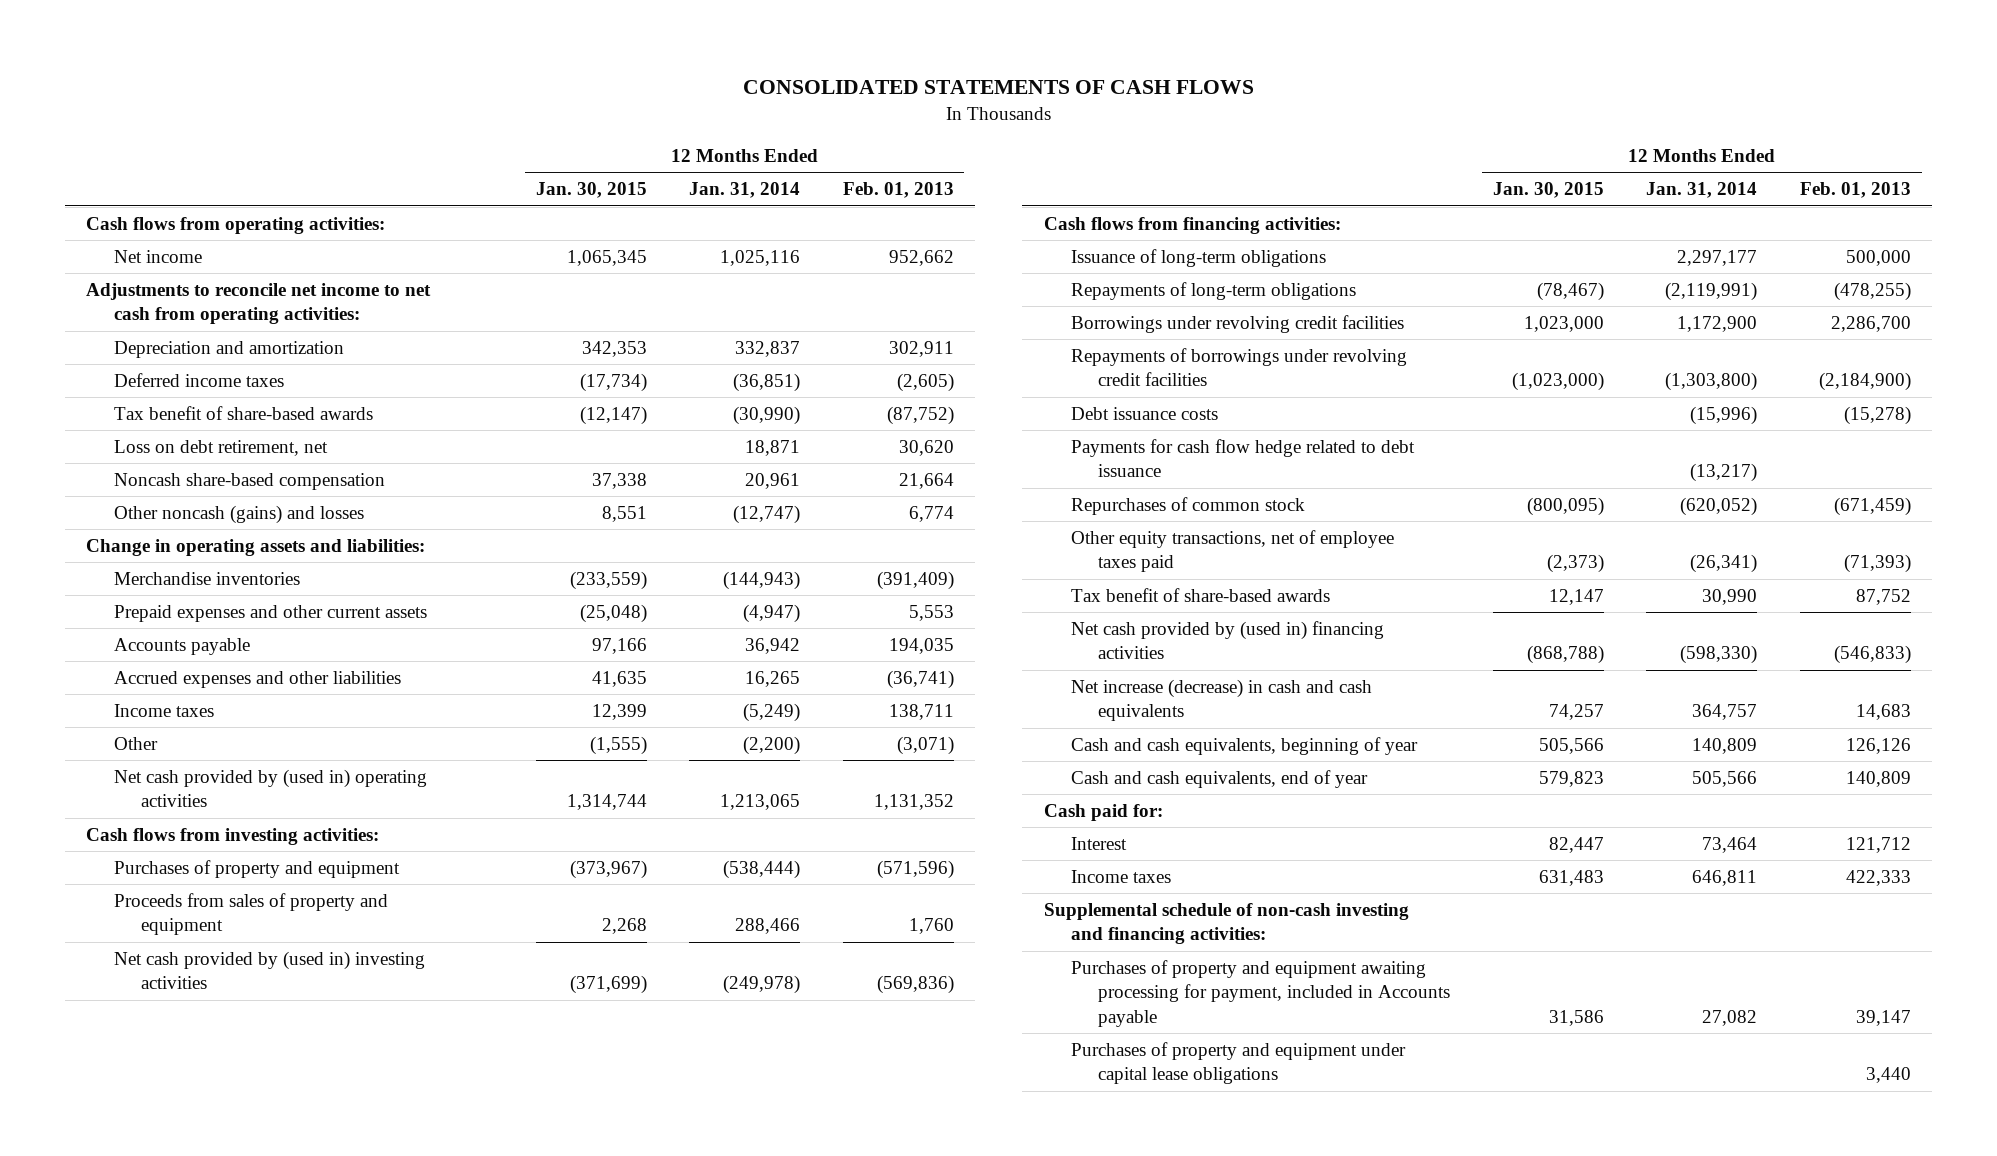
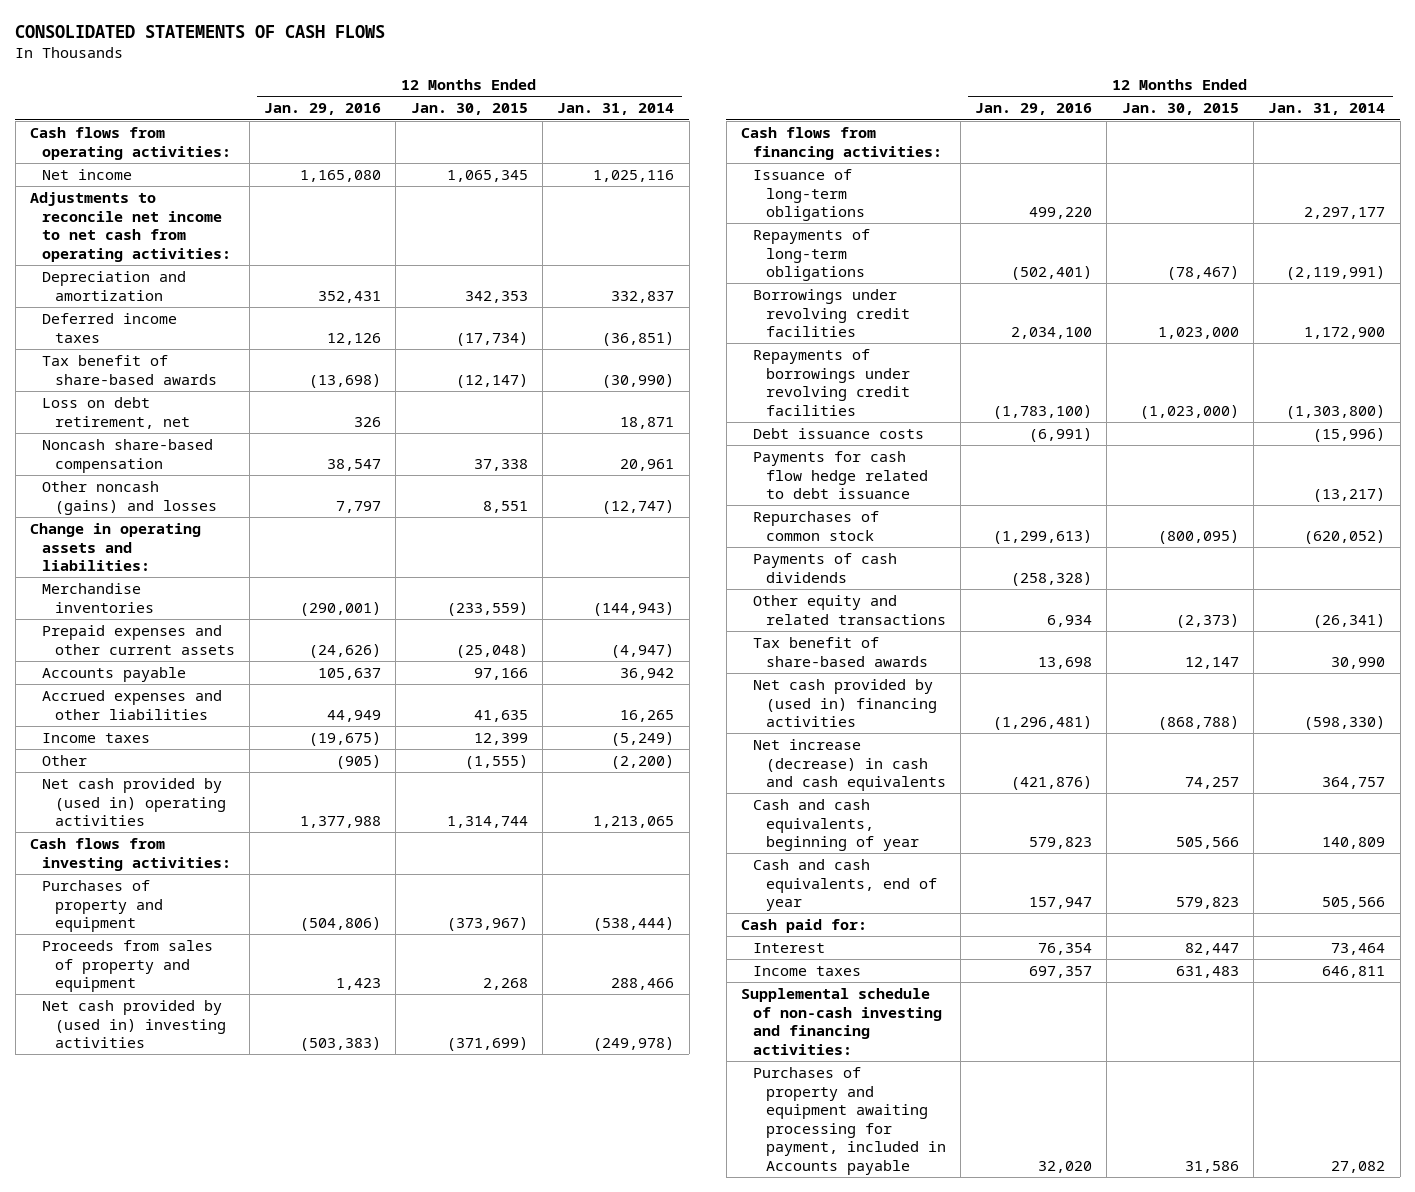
[842,182,954,199] Feb. 01, 2013 -> none
none -> [264,103,382,116] Jan. 29, 2016
none -> [753,552,898,583] Payments of cash dividends
[1070,529,1394,573] Other equity transactions, net of employee taxes paid -> [753,594,946,625] Other equity and related transactions
[1070,1041,1406,1085] Purchases of property and equipment under capital lease obligations -> none

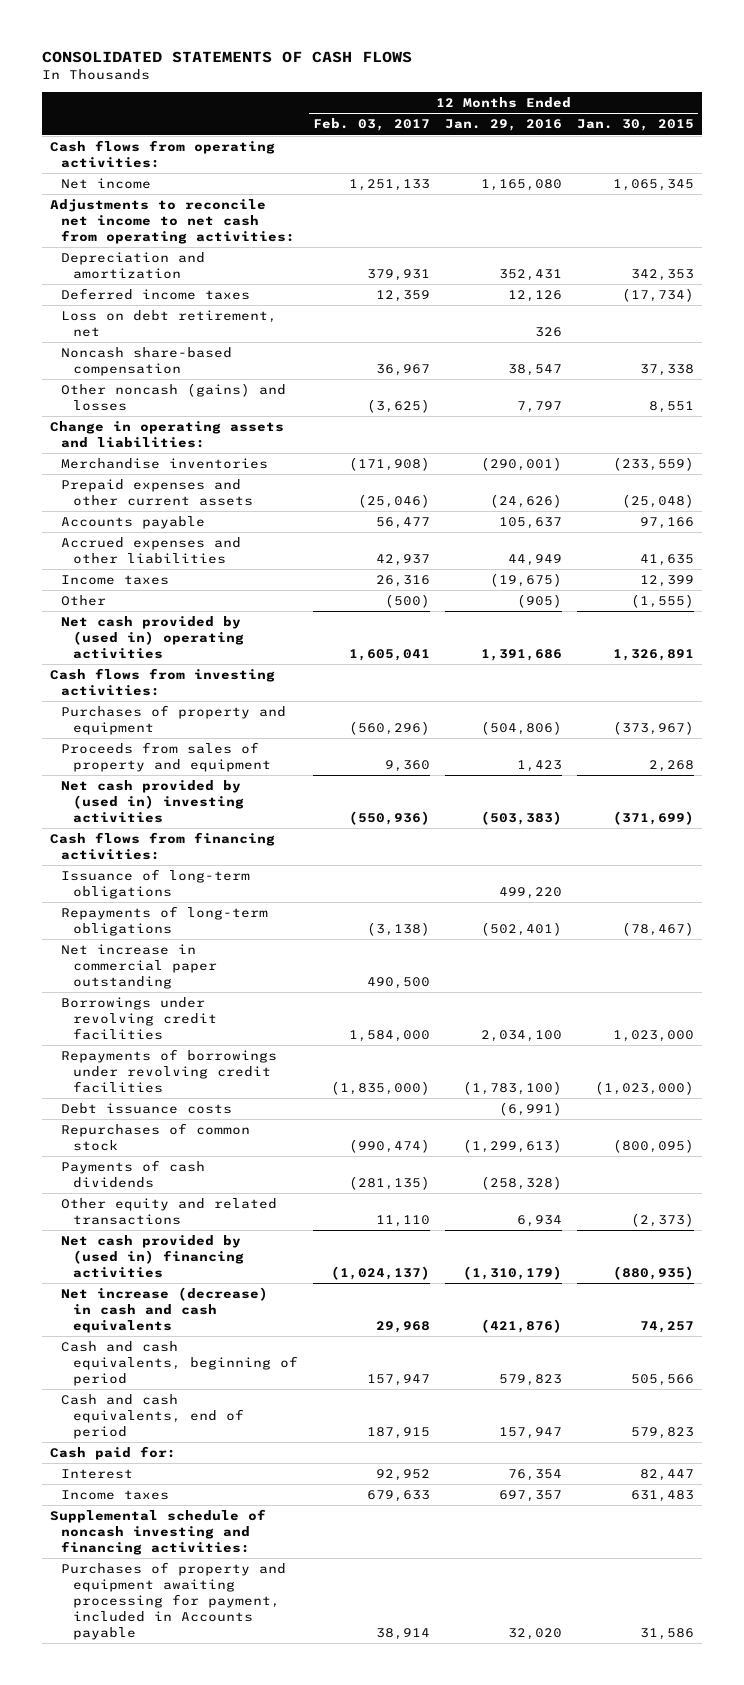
[557,103,675,116] Jan. 31, 2014 -> none
none -> [312,118,430,132] Feb. 03, 2017
[42,354,217,385] Tax benefit of share-based awards -> none
[300,816,382,829] 1,377,988 -> [481,648,563,661] 1,391,686
[446,816,528,829] 1,314,744 -> [613,648,695,661] 1,326,891
none -> [61,944,217,989] Net increase in commercial paper outstanding
[753,450,928,500] Payments for cash flow hedge related to debt issuance -> none
[753,636,928,667] Tax benefit of share-based awards -> none
[993,716,1093,731] (1,296,481) -> [463,1265,563,1280] (1,310,179)
[1157,716,1239,731] (868,788) -> [613,1265,695,1280] (880,935)
[753,798,919,852] Cash and cash equivalents, beginning of year -> [61,1341,298,1386] Cash and cash equivalents, beginning of period
[753,858,937,912] Cash and cash equivalents, end of year -> [61,1394,244,1439] Cash and cash equivalents, end of period
[740,987,943,1055] Supplemental schedule of non-cash investing and financing activities: -> [49,1509,266,1555] Supplemental schedule of noncash investing and financing activities:

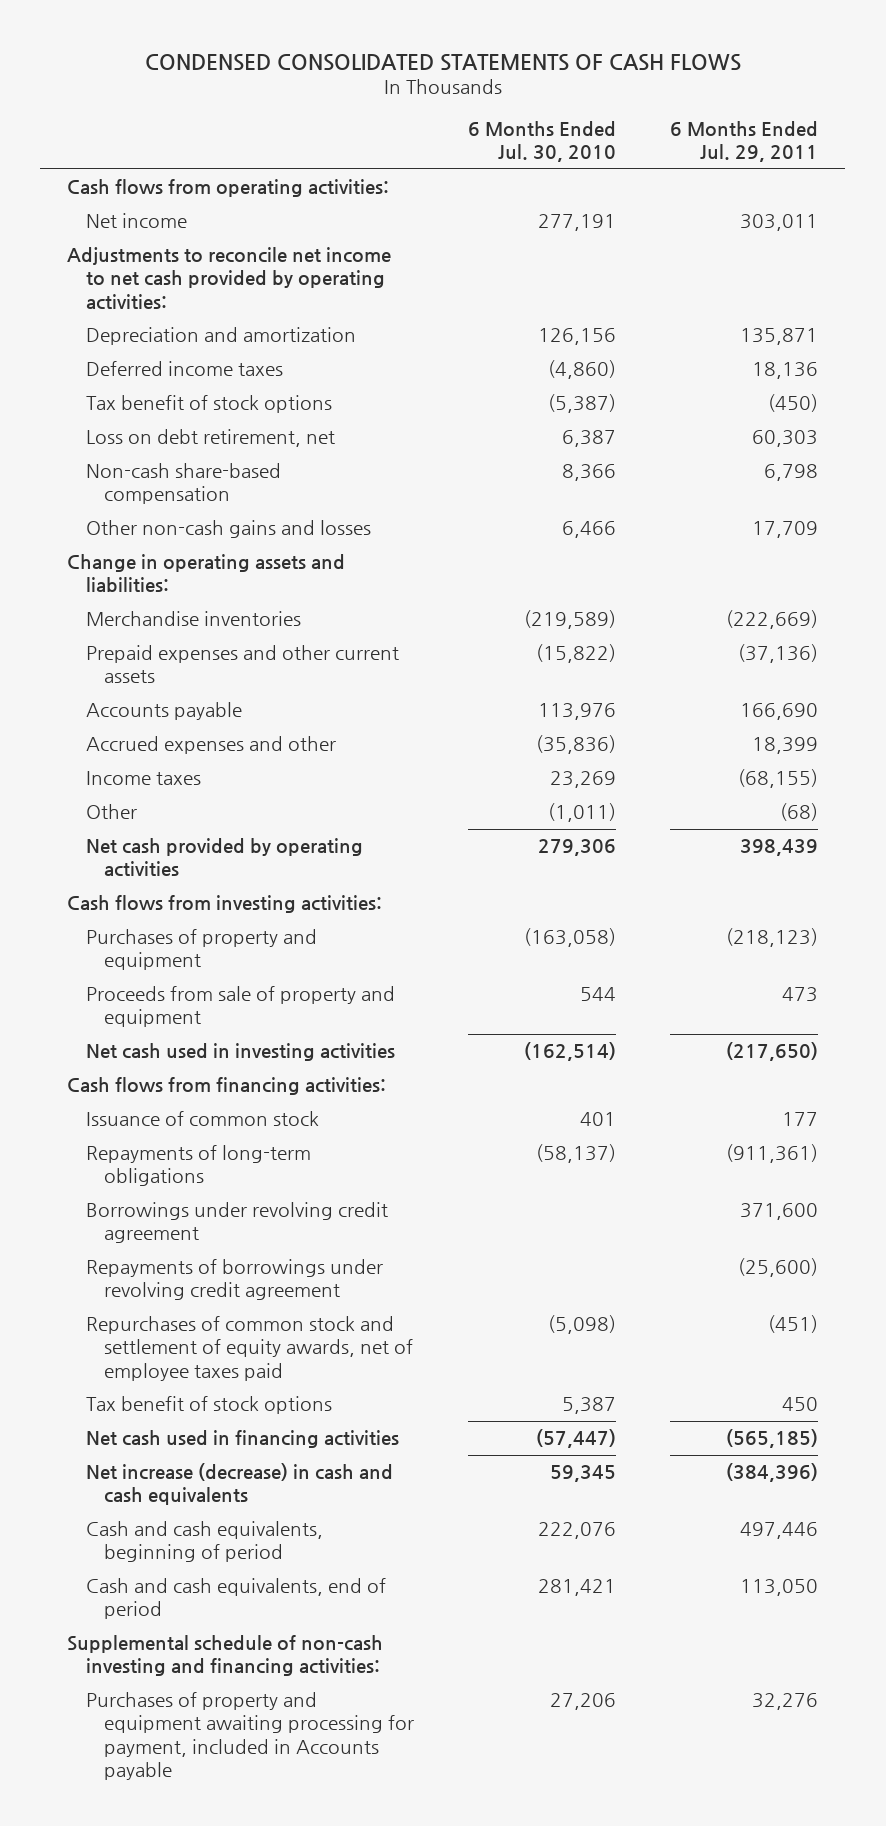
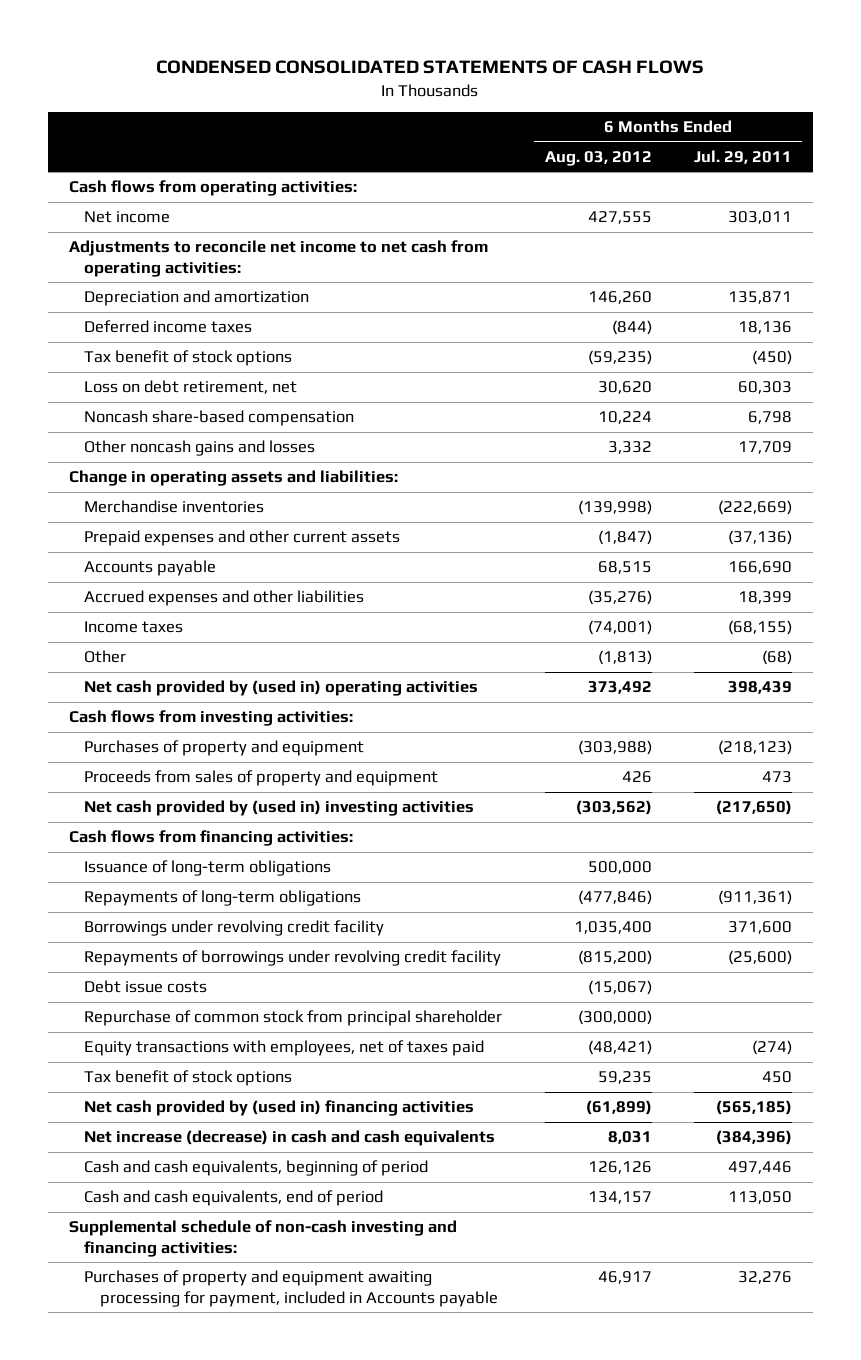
[467,120,616,163] 6 Months Ended Jul. 30, 2010 -> none
none -> [544,150,652,166] Aug. 03, 2012
[67,247,392,310] Adjustments to reconcile net income to net cash provided by operating activities: -> [69,240,489,277] Adjustments to reconcile net income to net cash from operating activities:
[85,463,281,505] Non-cash share-based compensation -> [84,410,355,427] Noncash share-based compensation
[85,520,371,539] Other non-cash gains and losses -> [84,440,316,457] Other noncash gains and losses
[85,736,336,755] Accrued expenses and other -> [84,590,365,607] Accrued expenses and other liabilities
[85,838,363,878] Net cash provided by operating activities -> [84,680,479,697] Net cash provided by (used in) operating activities
[85,986,395,1028] Proceeds from sale of property and equipment -> [84,770,439,787] Proceeds from sales of property and equipment
[85,1043,395,1062] Net cash used in investing activities -> [84,800,475,817] Net cash provided by (used in) investing activities
[85,1111,319,1127] Issuance of common stock -> none
none -> [84,860,332,877] Issuance of long-term obligations
[85,1316,413,1381] Repurchases of common stock and settlement of equity awards, net of employee taxes paid -> none
[85,1202,388,1244] Borrowings under revolving credit agreement -> [84,920,385,937] Borrowings under revolving credit facility
[85,1259,383,1301] Repayments of borrowings under revolving credit agreement -> [84,950,502,967] Repayments of borrowings under revolving credit facility
none -> [84,980,208,994] Debt issue costs
none -> [84,1010,503,1027] Repurchase of common stock from principal shareholder
none -> [84,1040,485,1057] Equity transactions with employees, net of taxes paid
[85,1430,399,1449] Net cash used in financing activities -> [84,1100,475,1117] Net cash provided by (used in) financing activities

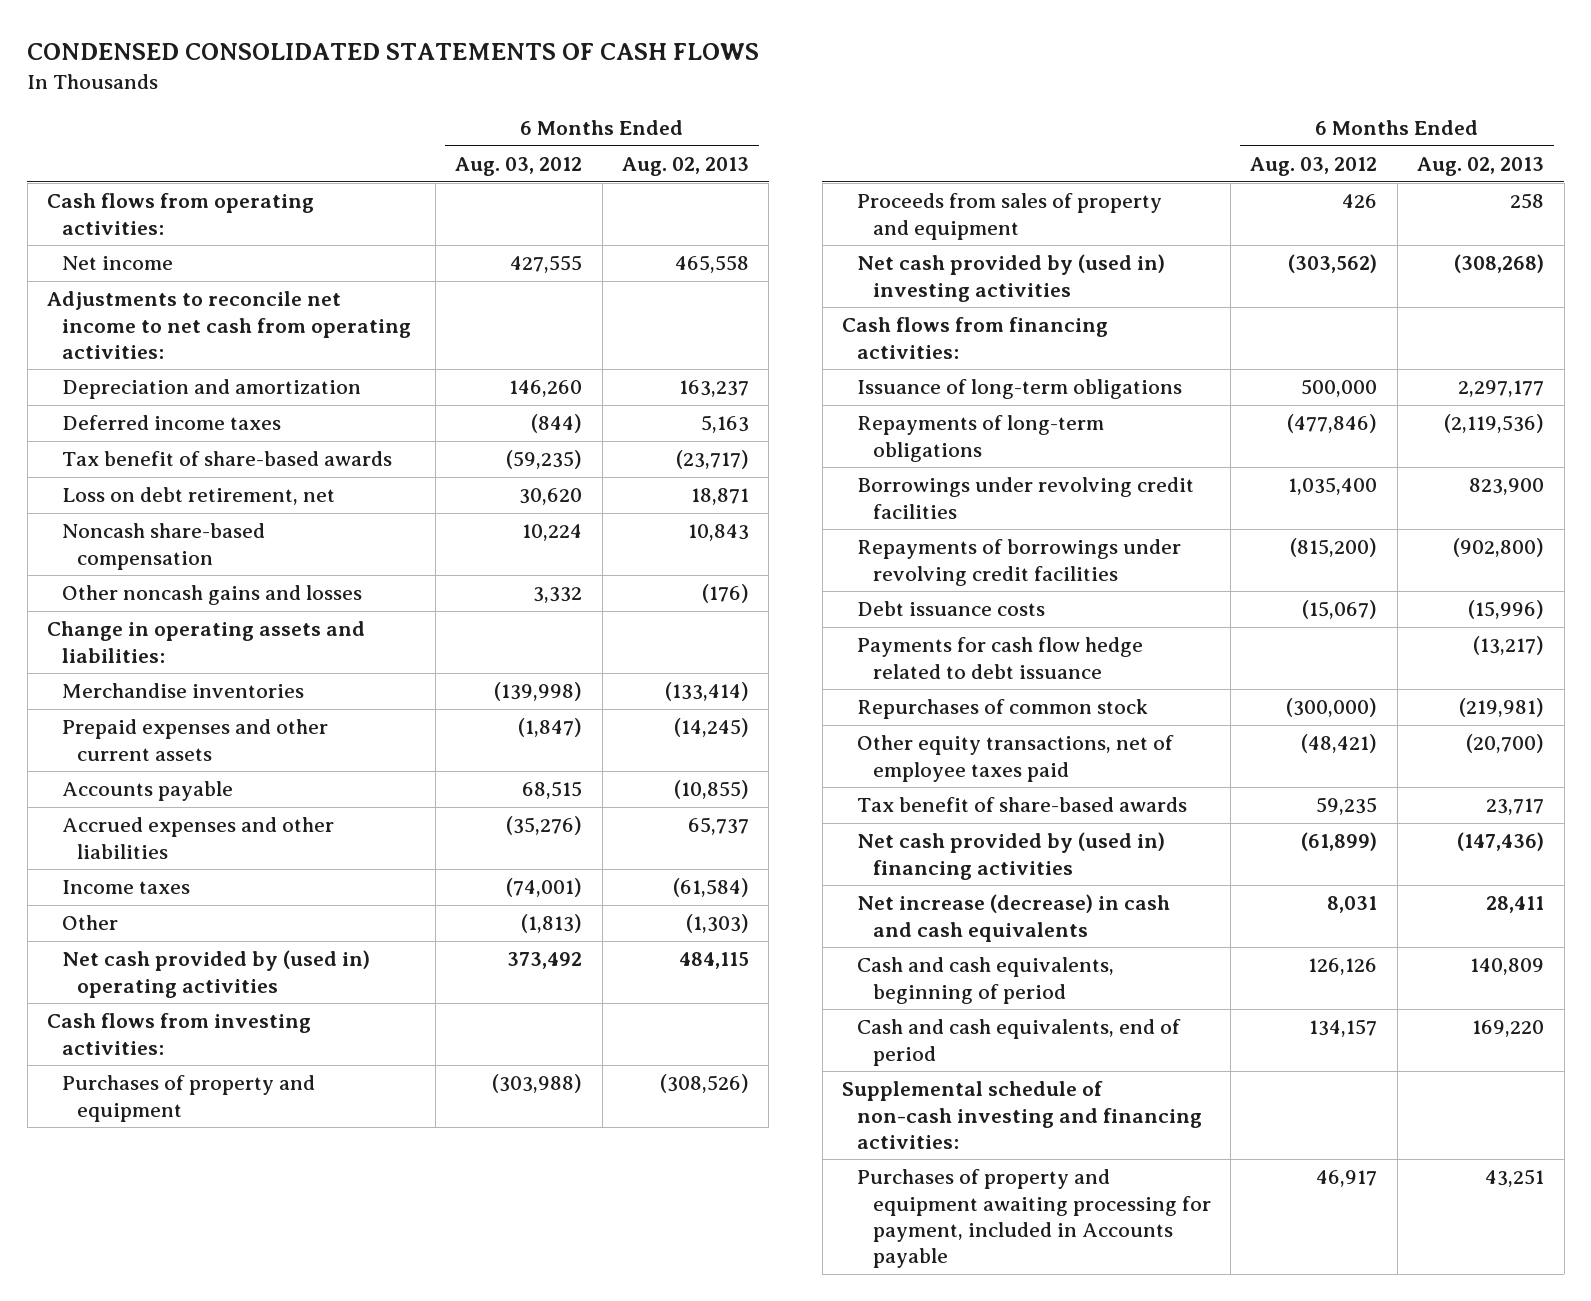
[693,149,792,164] Jul. 29, 2011 -> none
none -> [622,157,750,177] Aug. 02, 2013
[84,350,293,367] Tax benefit of stock options -> [62,451,393,467] Tax benefit of share-based awards
[84,920,385,937] Borrowings under revolving credit facility -> [857,477,1195,519] Borrowings under revolving credit facilities
[84,950,502,967] Repayments of borrowings under revolving credit facility -> [857,539,1182,586] Repayments of borrowings under revolving credit facilities
[84,980,208,994] Debt issue costs -> [857,601,1046,617] Debt issuance costs
none -> [857,637,1144,679] Payments for cash flow hedge related to debt issuance
[84,1010,503,1027] Repurchase of common stock from principal shareholder -> [857,699,1149,720] Repurchases of common stock
[84,1040,485,1057] Equity transactions with employees, net of taxes paid -> [857,735,1175,782] Other equity transactions, net of employee taxes paid
[84,1070,293,1087] Tax benefit of stock options -> [857,797,1188,813] Tax benefit of share-based awards

